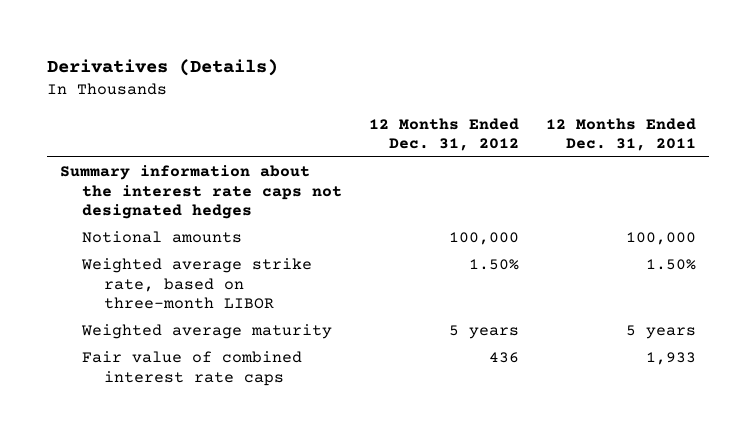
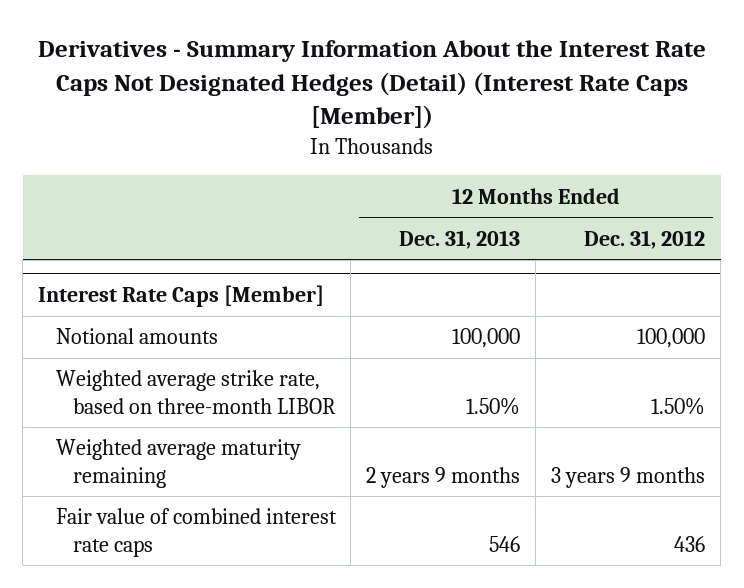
[46,59,278,77] Derivatives (Details) -> [37,39,706,130] Derivatives - Summary Information About the Interest Rate Caps Not Designated Hedges (Detail) (Interest Rate Caps [Member])
[545,117,696,152] 12 Months Ended Dec. 31, 2011 -> none
none -> [399,229,521,249] Dec. 31, 2013
[60,165,342,220] Summary information about the interest rate caps not designated hedges -> none
none -> [38,285,325,308] Interest Rate Caps [Member]
[80,324,332,340] Weighted average maturity -> [55,439,301,488] Weighted average maturity remaining
[448,325,519,340] 5 years -> [551,466,706,488] 3 years 9 months

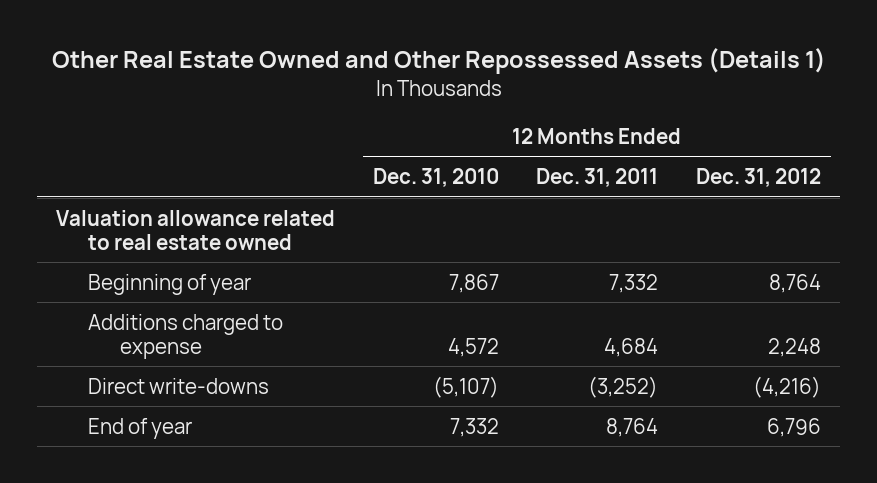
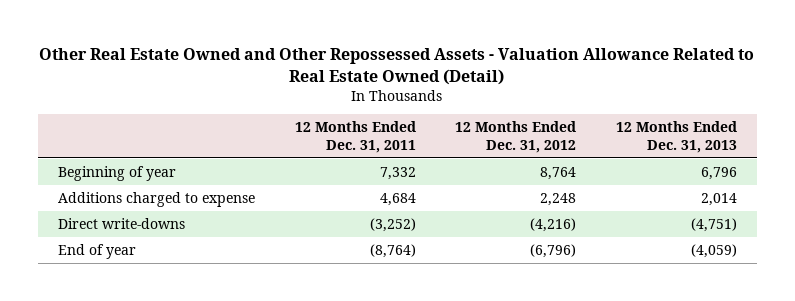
[51,48,826,75] Other Real Estate Owned and Other Repossessed Assets (Details 1) -> [39,47,755,85] Other Real Estate Owned and Other Repossessed Assets - Valuation Allowance Related to Real Estate Owned (Detail)
[372,168,499,188] Dec. 31, 2010 -> none
none -> [615,121,737,154] 12 Months Ended Dec. 31, 2013
[55,209,335,250] Valuation allowance related to real estate owned -> none
[606,417,659,437] 8,764 -> [369,243,416,258] (8,764)
[767,417,822,437] 6,796 -> [530,243,577,258] (6,796)

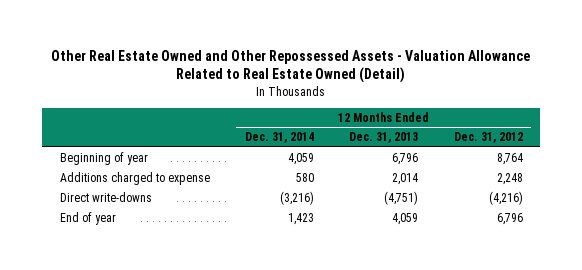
[294,121,416,154] 12 Months Ended Dec. 31, 2011 -> none
none -> [244,132,314,144] Dec. 31, 2014
[530,243,577,258] (6,796) -> [496,213,523,226] 6,796
[690,243,737,258] (4,059) -> [392,213,419,226] 4,059

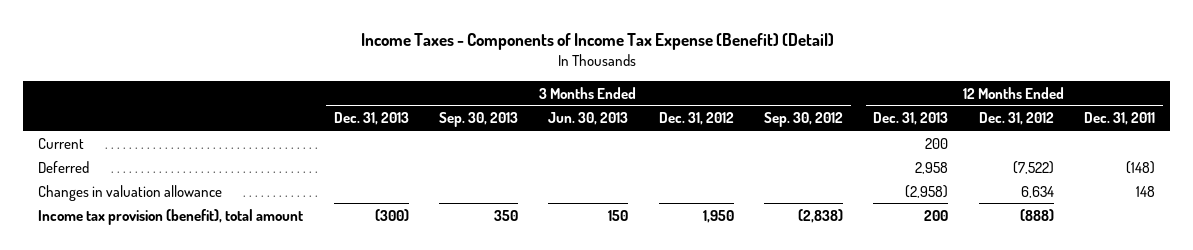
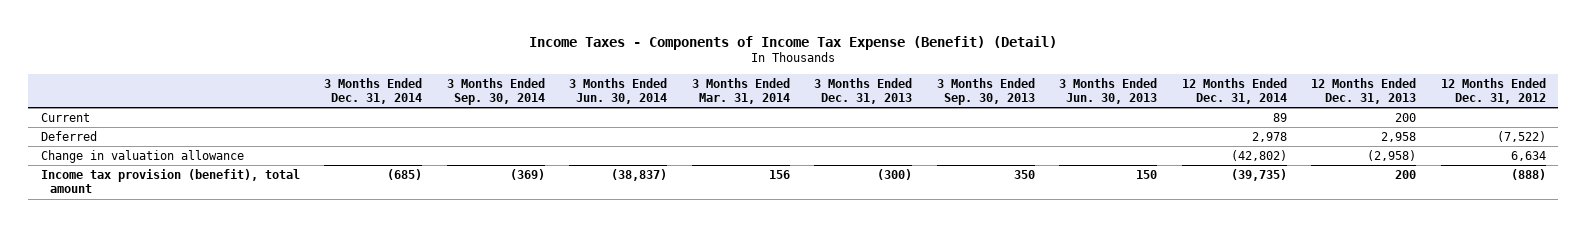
[658,112,734,126] Dec. 31, 2012 -> none
[764,112,844,128] Sep. 30, 2012 -> none
[1084,112,1156,126] Dec. 31, 2011 -> none
none -> [324,77,423,105] 3 Months Ended Dec. 31, 2014
none -> [446,77,545,106] 3 Months Ended Sep. 30, 2014
none -> [569,77,668,105] 3 Months Ended Jun. 30, 2014
none -> [691,77,790,105] 3 Months Ended Mar. 31, 2014
none -> [1181,77,1287,105] 12 Months Ended Dec. 31, 2014
[38,184,223,201] Changes in valuation allowance -> [40,149,244,163] Change in valuation allowance

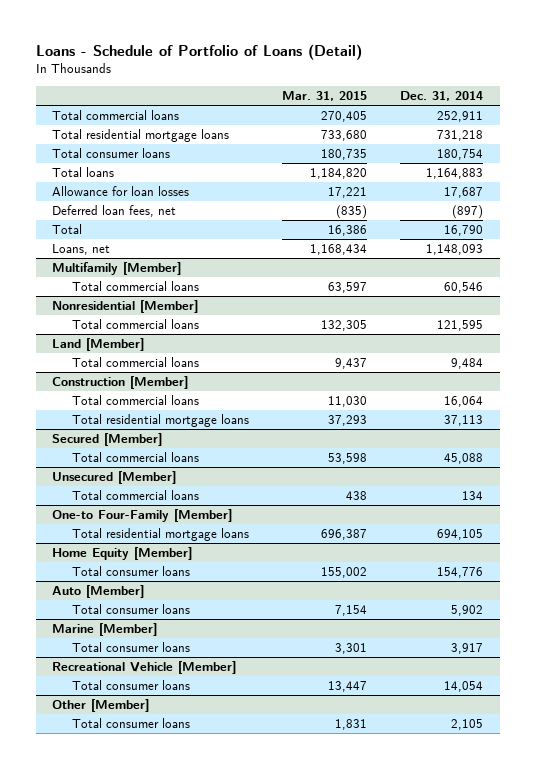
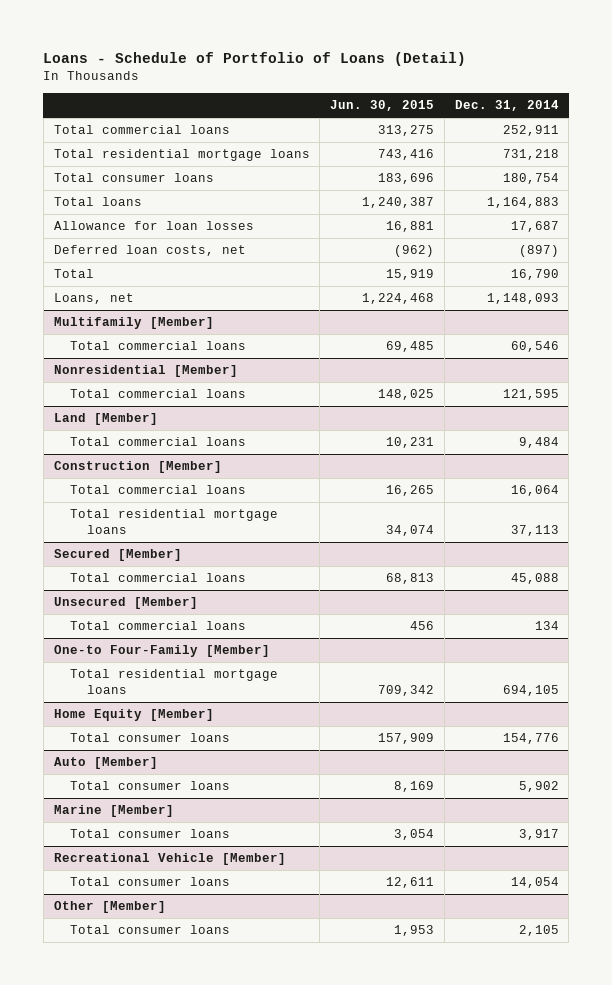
[282,91,368,102] Mar. 31, 2015 -> none
none -> [330,100,435,112] Jun. 30, 2015
[52,205,177,218] Deferred loan fees, net -> [53,245,246,257] Deferred loan costs, net

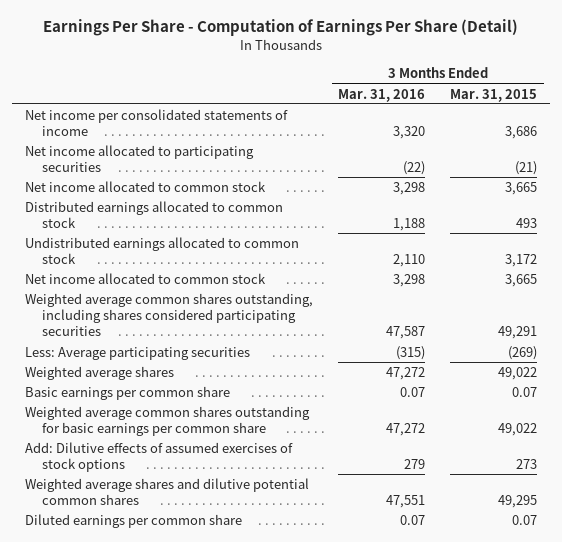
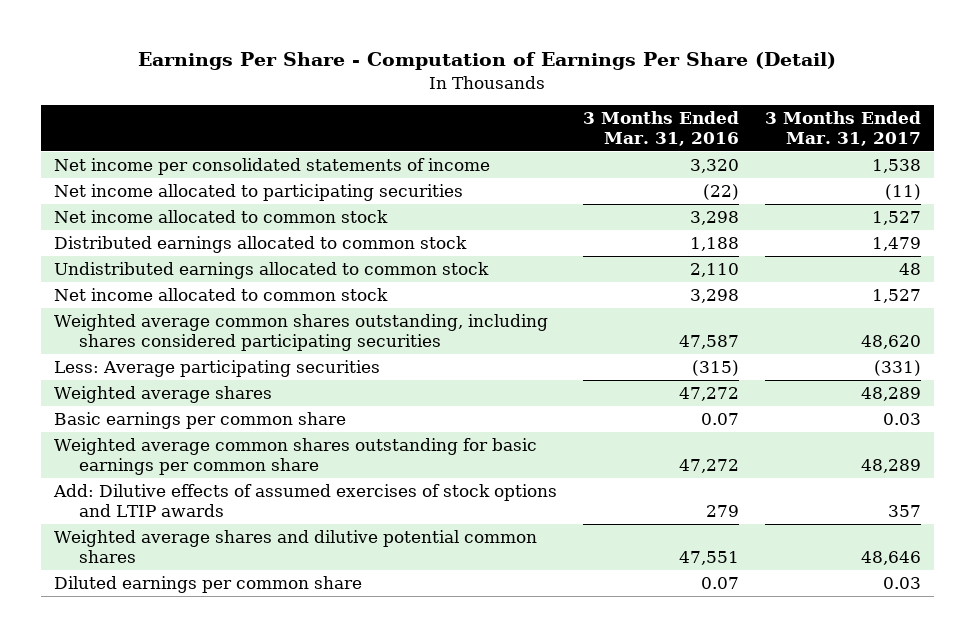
[450,88,538,102] Mar. 31, 2015 -> none
none -> [764,111,921,147] 3 Months Ended Mar. 31, 2017
[24,441,293,473] Add: Dilutive effects of assumed exercises of stock options -> [52,483,557,517] Add: Dilutive effects of assumed exercises of stock options and LTIP awards

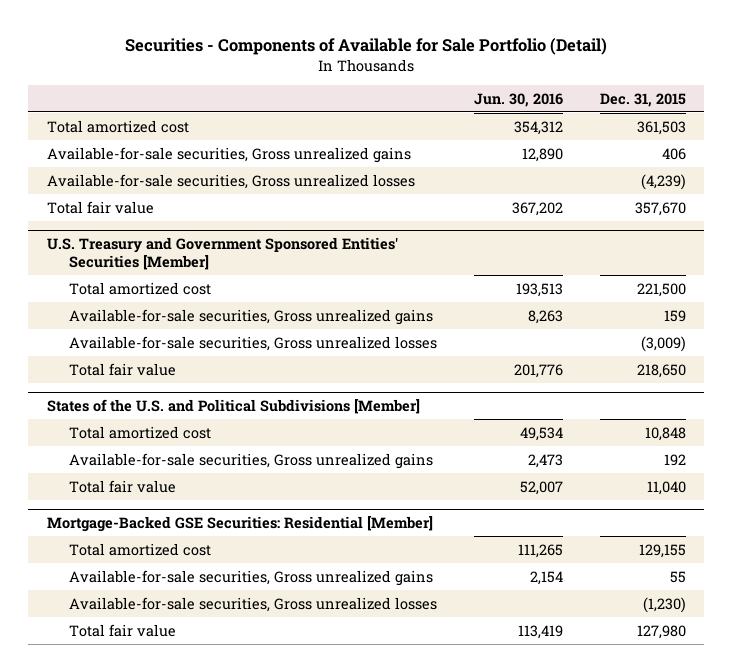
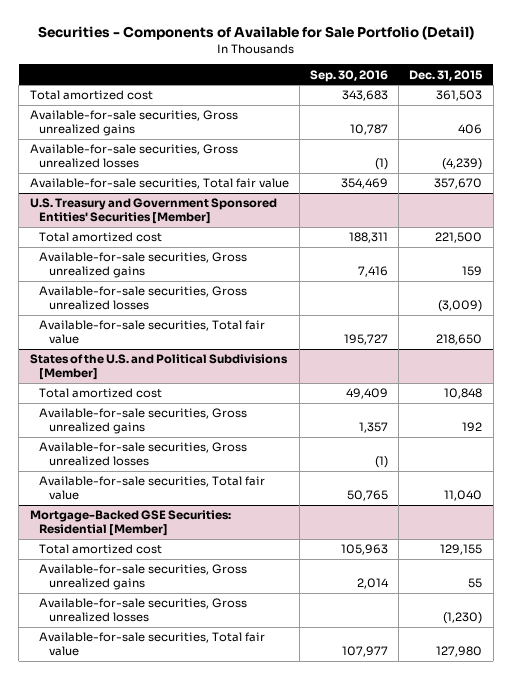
[473,92,563,107] Jun. 30, 2016 -> none
none -> [310,69,389,82] Sep. 30, 2016
[46,200,154,214] Total fair value -> [29,178,289,190] Available-for-sale securities, Total fair value
[69,362,177,376] Total fair value -> [39,320,266,345] Available-for-sale securities, Total fair value
none -> [39,442,248,467] Available-for-sale securities, Gross unrealized losses
[69,479,177,493] Total fair value -> [39,476,266,501] Available-for-sale securities, Total fair value
[69,623,177,637] Total fair value -> [39,632,266,657] Available-for-sale securities, Total fair value

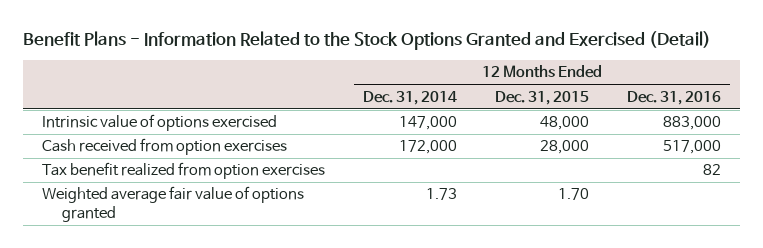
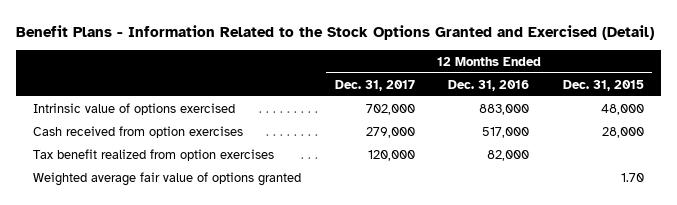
[362,90,457,105] Dec. 31, 2014 -> none
none -> [334,79,415,91] Dec. 31, 2017
[702,164,721,176] 82 -> [487,149,530,161] 82,000

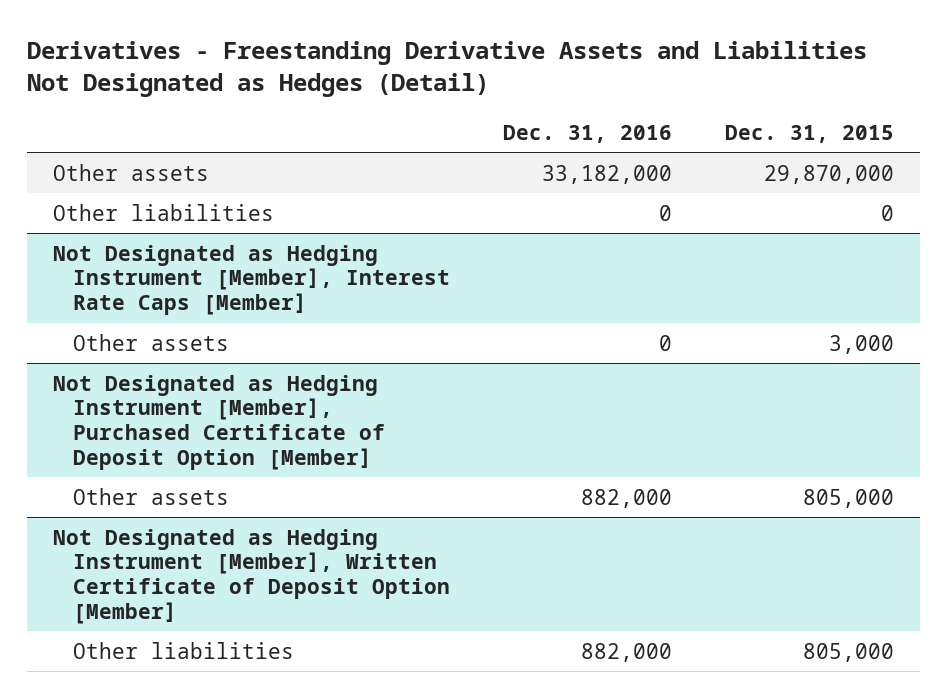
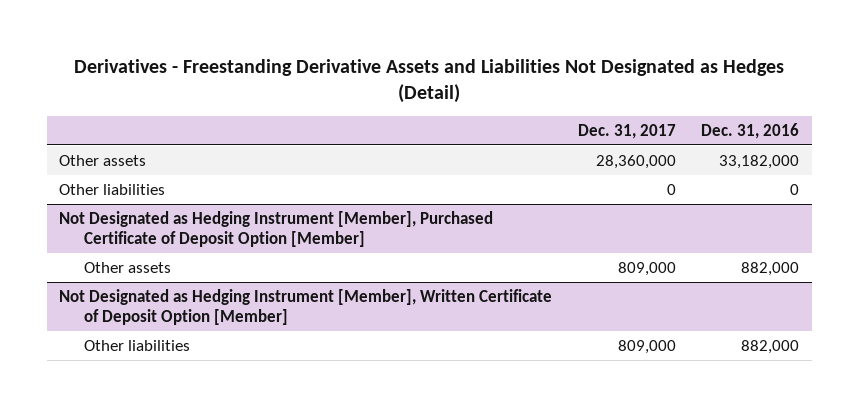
[724,124,894,143] Dec. 31, 2015 -> none
none -> [577,123,676,139] Dec. 31, 2017
[53,244,450,316] Not Designated as Hedging Instrument [Member], Interest Rate Caps [Member] -> none
[72,333,229,351] Other assets -> none

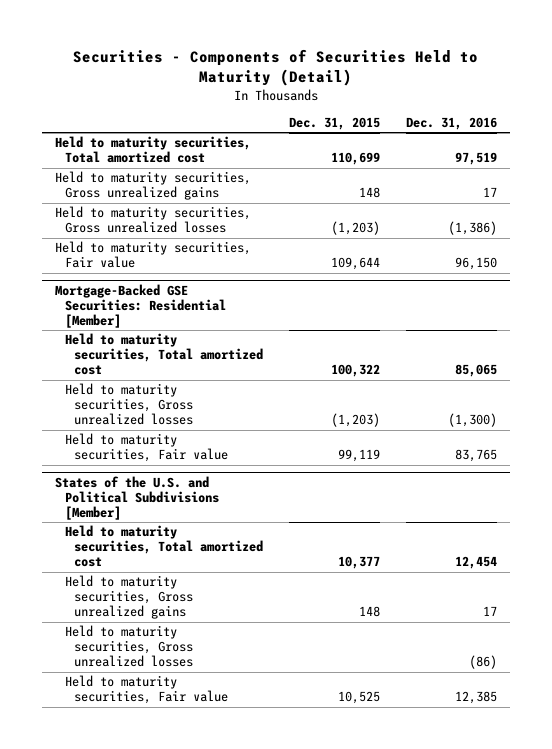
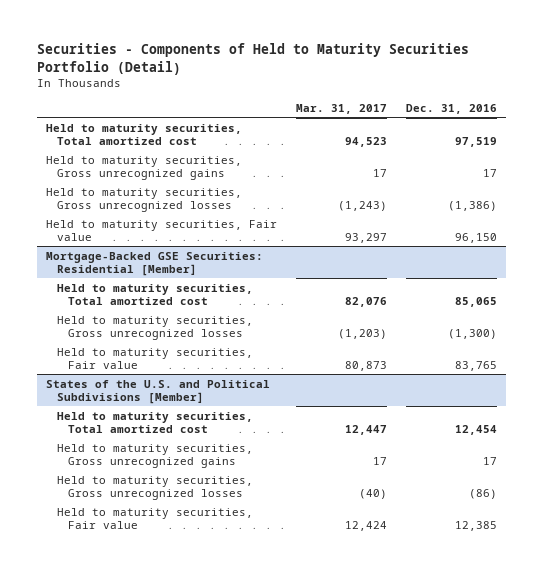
[73,49,479,87] Securities - Components of Securities Held to Maturity (Detail) -> [36,43,469,75] Securities - Components of Held to Maturity Securities Portfolio (Detail)
[289,116,381,130] Dec. 31, 2015 -> none
none -> [295,103,387,114] Mar. 31, 2017
[55,171,252,201] Held to maturity securities, Gross unrealized gains -> [46,155,243,180] Held to maturity securities, Gross unrecognized gains
[55,206,252,234] Held to maturity securities, Gross unrealized losses -> [46,187,243,212] Held to maturity securities, Gross unrecognized losses
[64,383,194,426] Held to maturity securities, Gross unrealized losses -> [56,315,253,340] Held to maturity securities, Gross unrecognized losses
[64,575,194,620] Held to maturity securities, Gross unrealized gains -> [56,443,253,468] Held to maturity securities, Gross unrecognized gains
[64,625,194,668] Held to maturity securities, Gross unrealized losses -> [56,475,253,500] Held to maturity securities, Gross unrecognized losses

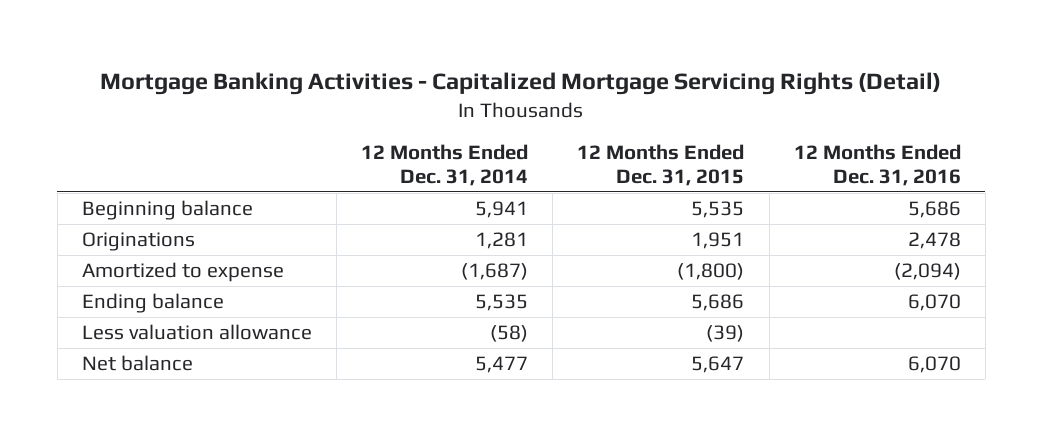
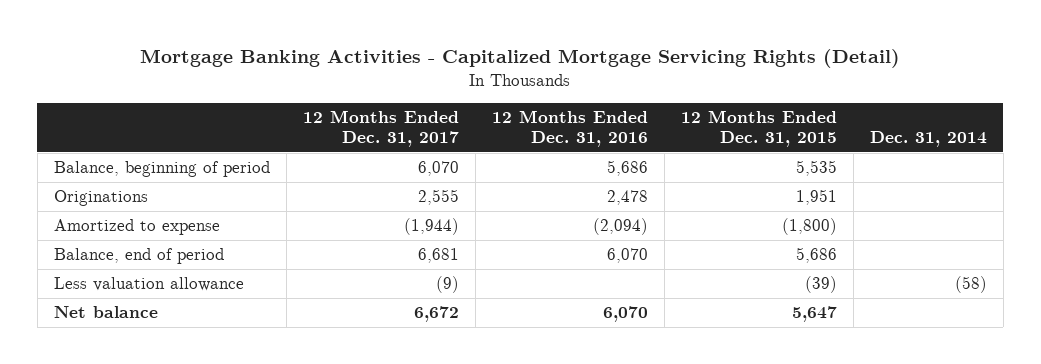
[361,144,529,186] 12 Months Ended Dec. 31, 2014 -> none
none -> [302,110,459,147] 12 Months Ended Dec. 31, 2017
none -> [869,130,987,147] Dec. 31, 2014
[82,200,254,221] Beginning balance -> [53,161,270,178] Balance, beginning of period
[82,293,225,314] Ending balance -> [53,248,224,265] Balance, end of period

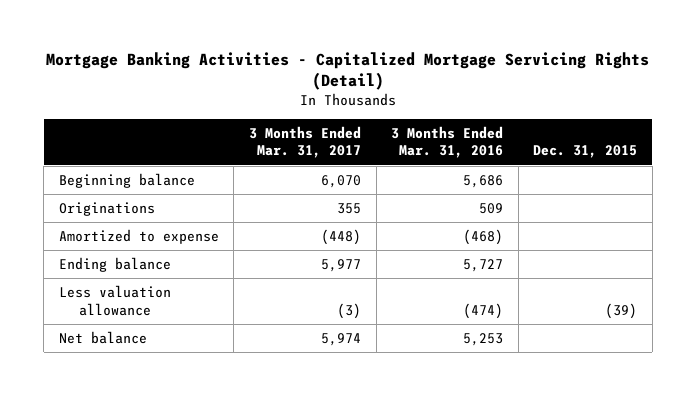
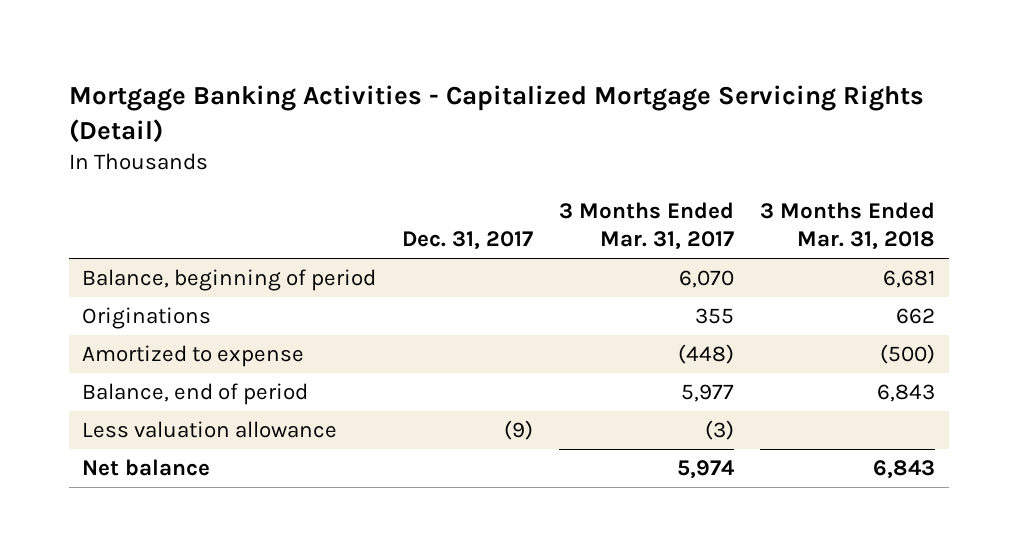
[391,125,504,159] 3 Months Ended Mar. 31, 2016 -> none
[533,145,638,159] Dec. 31, 2015 -> none
none -> [401,231,533,251] Dec. 31, 2017
none -> [760,201,936,251] 3 Months Ended Mar. 31, 2018
[58,172,195,188] Beginning balance -> [81,268,376,291] Balance, beginning of period
[58,256,171,272] Ending balance -> [81,382,308,405] Balance, end of period

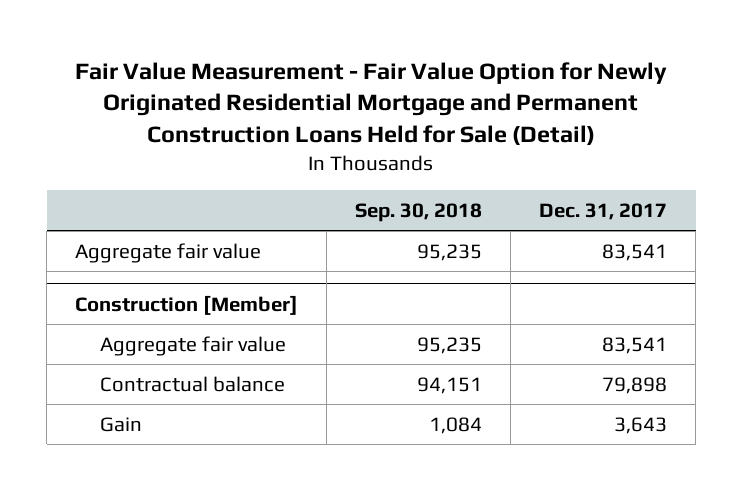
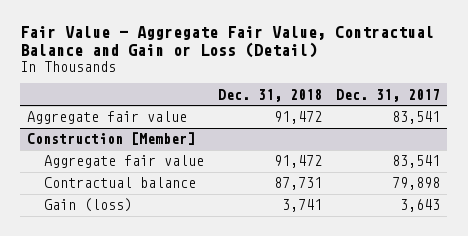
[75,61,668,146] Fair Value Measurement - Fair Value Option for Newly Originated Residential Mortgage and Permanent Construction Loans Held for Sale (Detail) -> [20,26,435,59] Fair Value - Aggregate Fair Value, Contractual Balance and Gain or Loss (Detail)
[355,202,483,222] Sep. 30, 2018 -> none
none -> [218,88,323,102] Dec. 31, 2018
[100,416,143,432] Gain -> [44,198,133,213] Gain (loss)

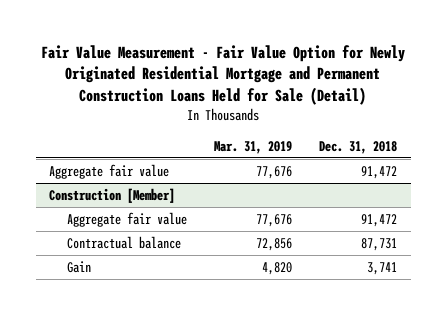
[20,26,435,59] Fair Value - Aggregate Fair Value, Contractual Balance and Gain or Loss (Detail) -> [41,44,406,105] Fair Value Measurement - Fair Value Option for Newly Originated Residential Mortgage and Permanent Construction Loans Held for Sale (Detail)
[336,88,441,102] Dec. 31, 2017 -> none
none -> [214,140,293,154] Mar. 31, 2019
[44,198,133,213] Gain (loss) -> [66,260,91,273] Gain

